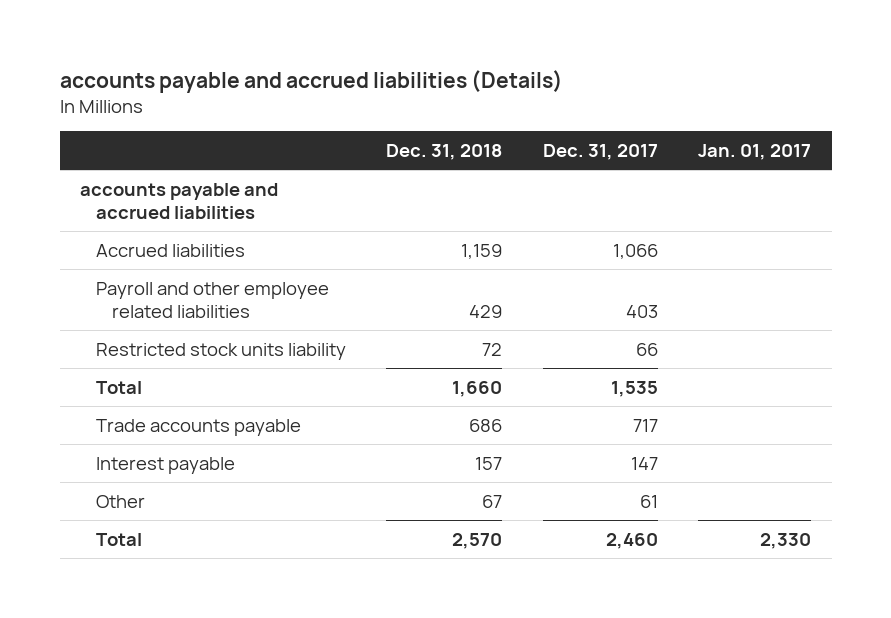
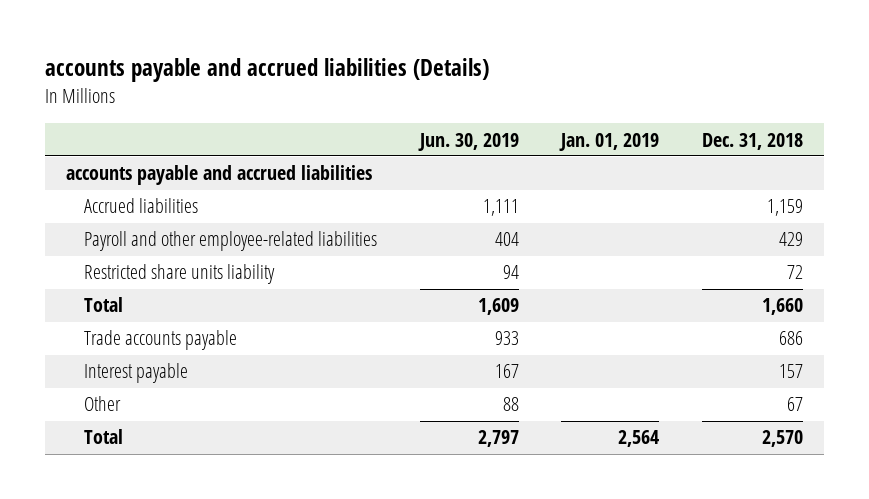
[542,143,658,160] Dec. 31, 2017 -> none
[698,143,812,160] Jan. 01, 2017 -> none
none -> [417,132,519,151] Jun. 30, 2019
none -> [559,132,660,151] Jan. 01, 2019
[95,281,329,319] Payroll and other employee related liabilities -> [84,231,378,252] Payroll and other employee-related liabilities
[95,342,346,360] Restricted stock units liability -> [84,264,276,285] Restricted share units liability

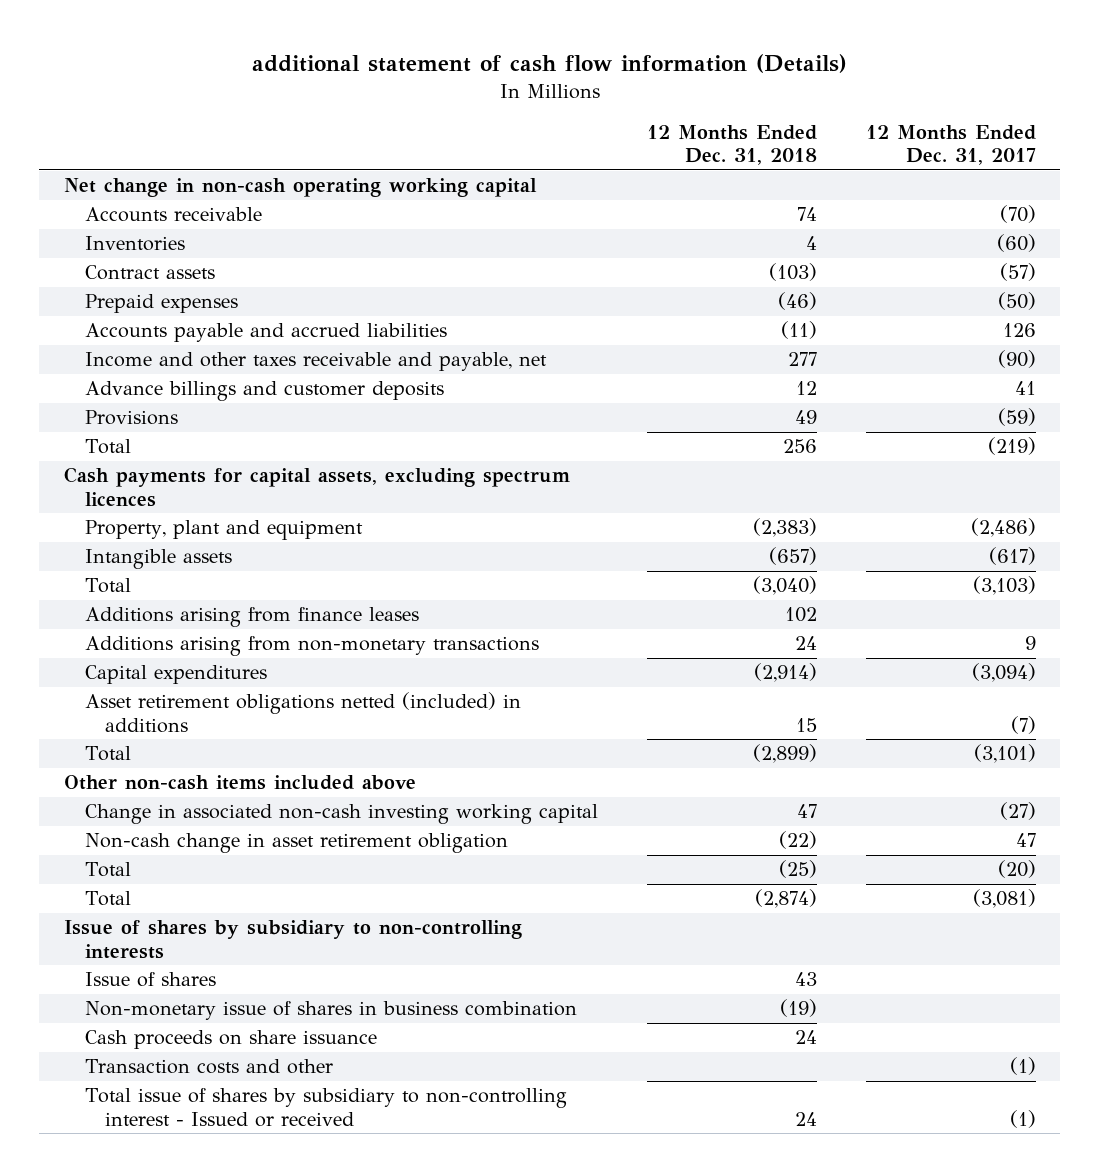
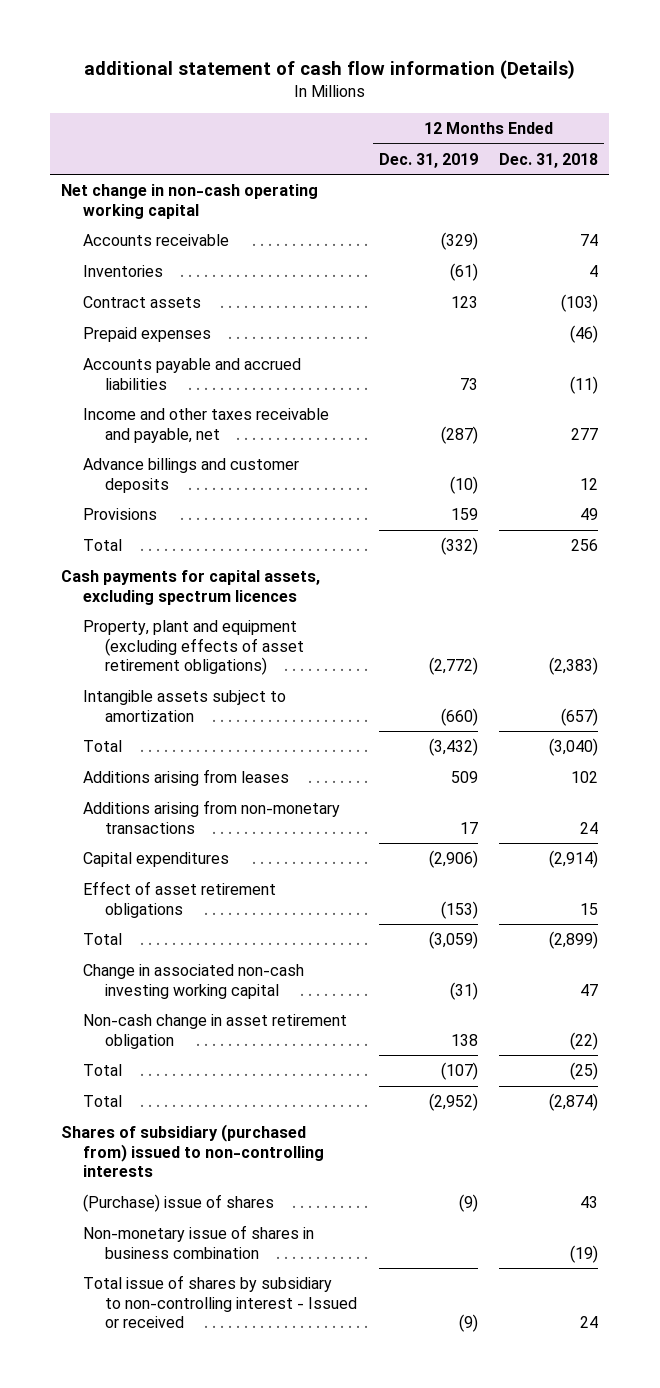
[865,124,1036,166] 12 Months Ended Dec. 31, 2017 -> none
none -> [378,152,478,168] Dec. 31, 2019
[84,520,363,541] Property, plant and equipment -> [83,620,304,676] Property, plant and equipment (excluding effects of asset retirement obligations)
[84,549,232,570] Intangible assets -> [83,690,287,722] Intangible assets subject to amortization
[84,607,419,628] Additions arising from finance leases -> [83,769,290,787] Additions arising from leases
[84,692,521,733] Asset retirement obligations netted (included) in additions -> [83,881,277,918] Effect of asset retirement obligations
[64,775,417,791] Other non-cash items included above -> none
[64,920,523,959] Issue of shares by subsidiary to non-controlling interests -> [61,1124,325,1178] Shares of subsidiary (purchased from) issued to non-controlling interests
[84,972,216,988] Issue of shares -> [83,1194,275,1213] (Purchase) issue of shares
[84,1030,377,1050] Cash proceeds on share issuance -> none
[84,1059,333,1075] Transaction costs and other -> none

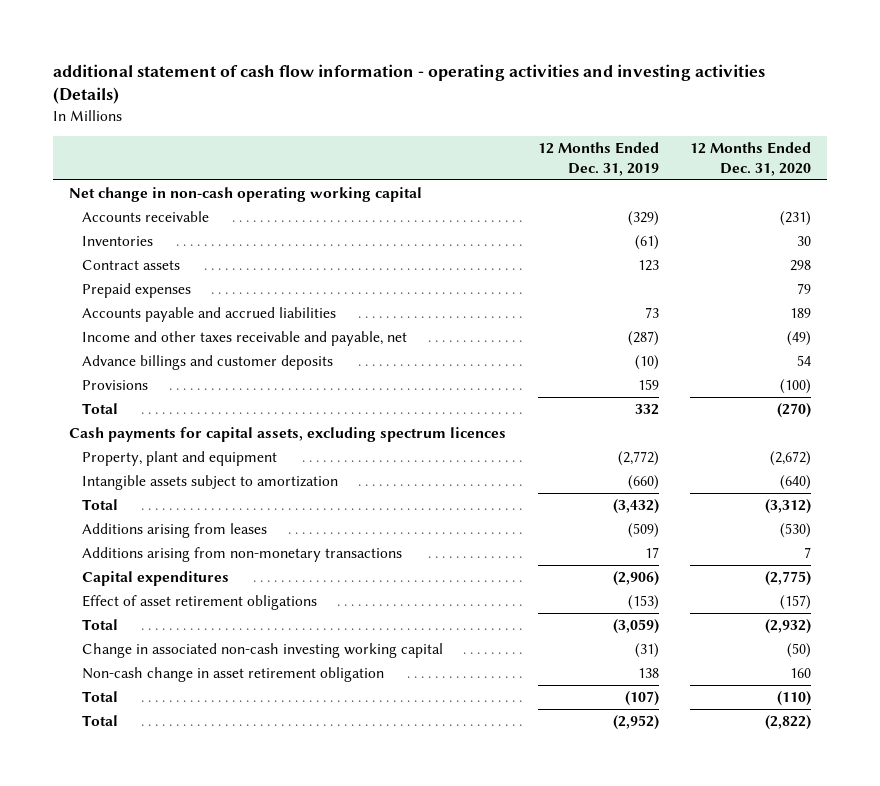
[83,60,575,80] additional statement of cash flow information (Details) -> [52,63,765,105] additional statement of cash flow information - operating activities and investing activities (Details)
[499,152,599,168] Dec. 31, 2018 -> none
none -> [690,142,812,176] 12 Months Ended Dec. 31, 2020
[440,537,478,556] (332) -> [634,403,659,415] 332
[83,620,304,676] Property, plant and equipment (excluding effects of asset retirement obligations) -> [81,450,277,466] Property, plant and equipment
[450,771,478,784] 509 -> [627,522,659,538] (509)
[61,1124,325,1178] Shares of subsidiary (purchased from) issued to non-controlling interests -> none
[83,1194,275,1213] (Purchase) issue of shares -> none
[83,1225,315,1259] Non-monetary issue of shares in business combination -> none
[83,1275,357,1329] Total issue of shares by subsidiary to non-controlling interest - Issued or received -> none

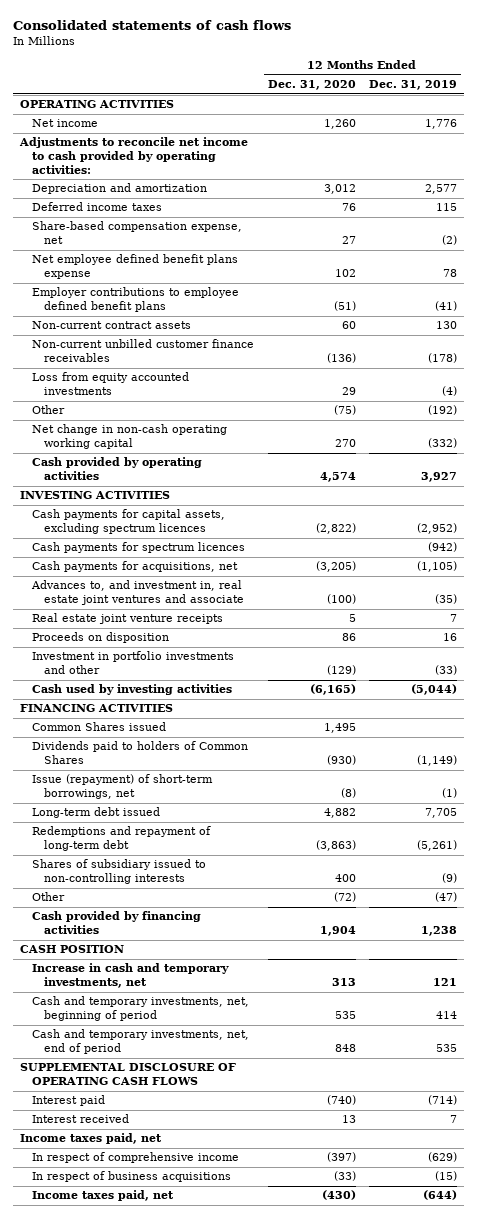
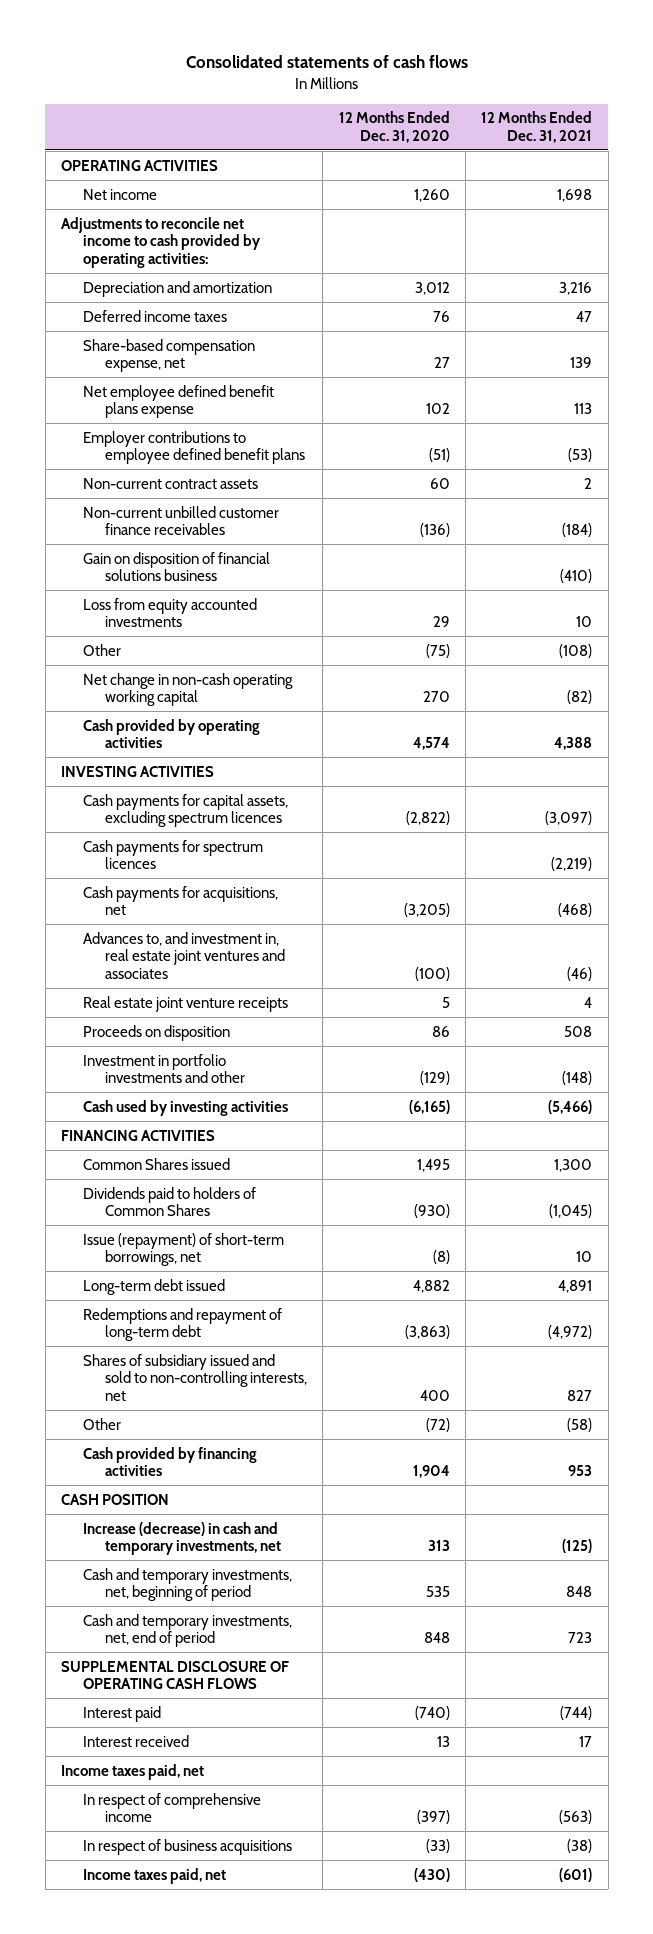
[369,80,458,91] Dec. 31, 2019 -> none
none -> [481,111,593,143] 12 Months Ended Dec. 31, 2021
none -> [82,551,270,582] Gain on disposition of financial solutions business
[30,580,245,606] Advances to, and investment in, real estate joint ventures and associate -> [82,931,285,979] Advances to, and investment in, real estate joint ventures and associates
[31,859,206,885] Shares of subsidiary issued to non-controlling interests -> [82,1353,307,1401] Shares of subsidiary issued and sold to non-controlling interests, net
[31,963,229,989] Increase in cash and temporary investments, net -> [82,1521,281,1556] Increase (decrease) in cash and temporary investments, net

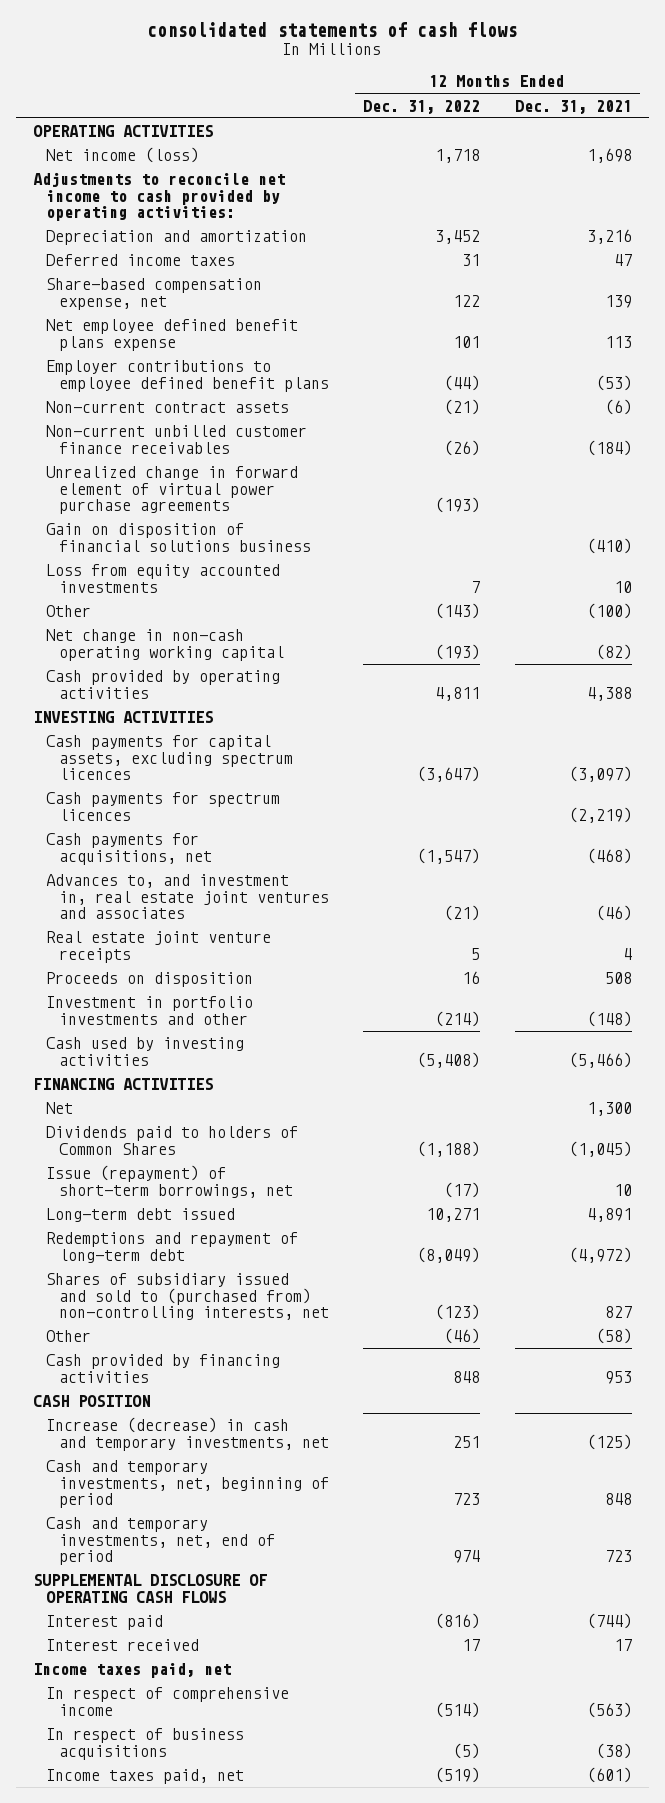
[185,55,468,69] Consolidated statements of cash flows -> [147,22,518,38] consolidated statements of cash flows
[338,111,450,143] 12 Months Ended Dec. 31, 2020 -> none
none -> [363,99,481,114] Dec. 31, 2022
[82,188,157,200] Net income -> [46,147,200,164] Net income (loss)
[584,477,593,489] 2 -> [604,399,632,416] (6)
none -> [46,466,299,515] Unrealized change in forward element of virtual power purchase agreements
[559,643,593,658] (108) -> [586,603,632,620] (100)
[82,1157,230,1170] Common Shares issued -> [46,1102,74,1115] Net
[82,1353,307,1401] Shares of subsidiary issued and sold to non-controlling interests, net -> [46,1273,329,1321] Shares of subsidiary issued and sold to (purchased from) non-controlling interests, net

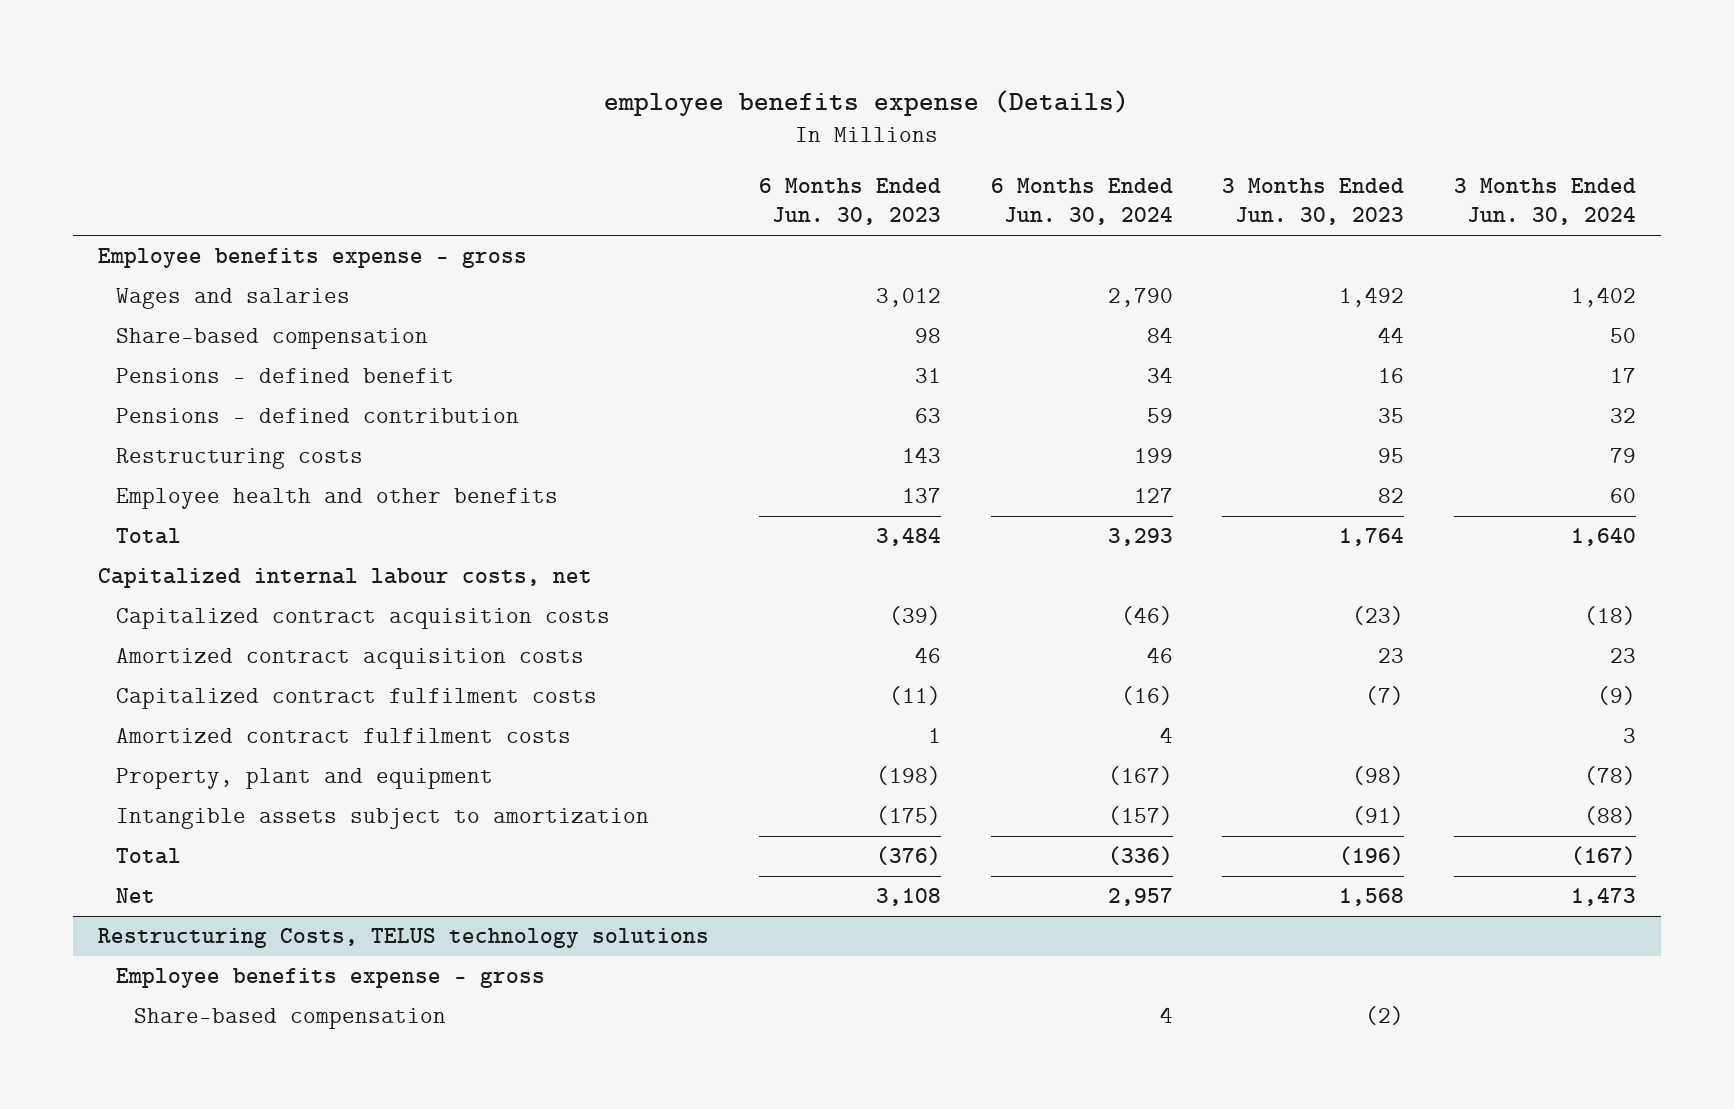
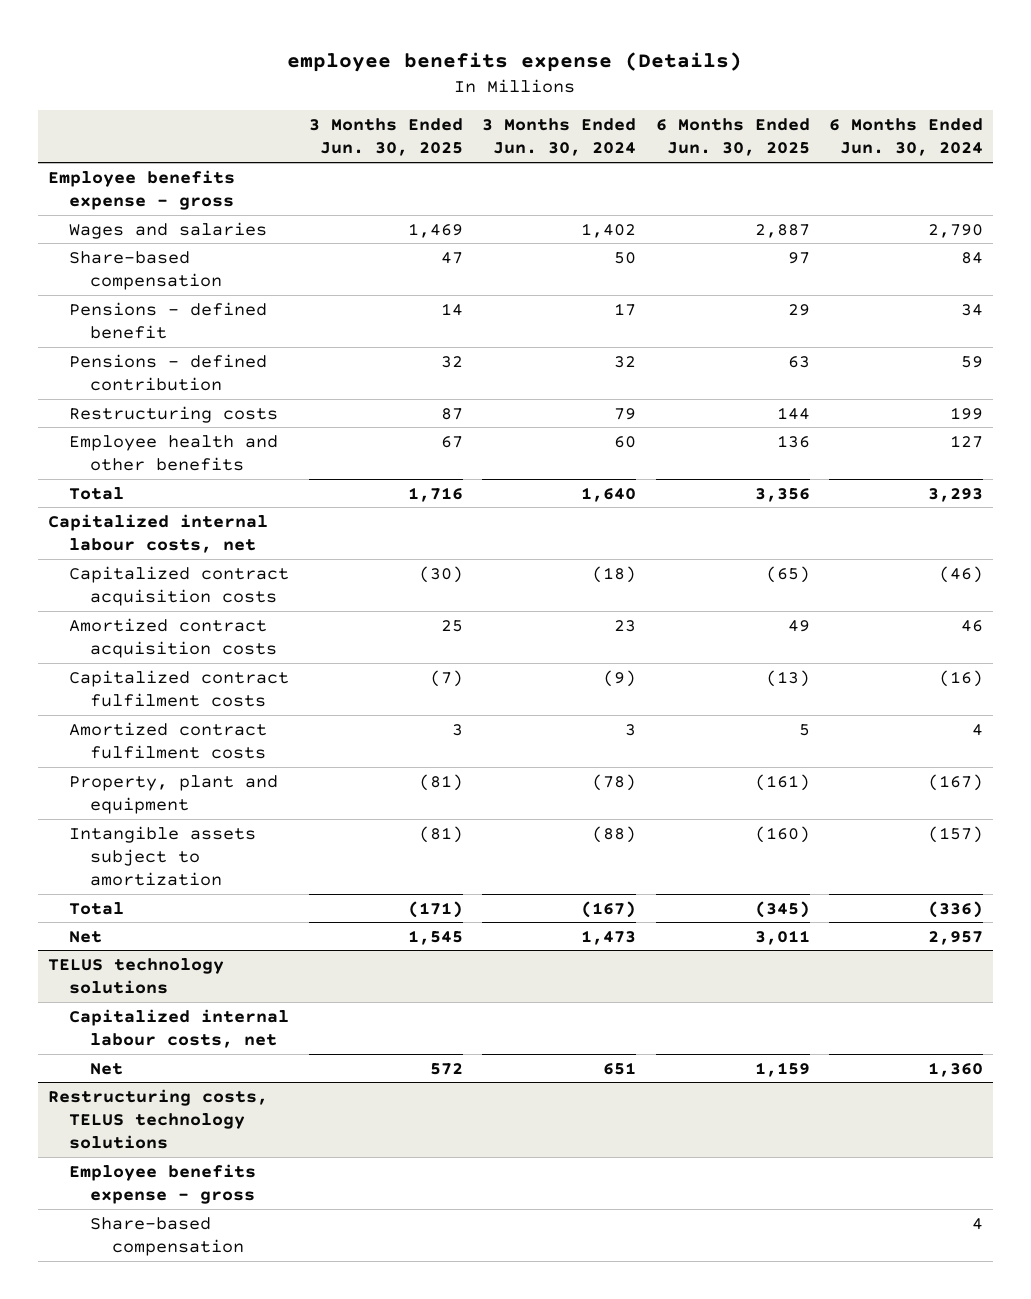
[758,178,941,226] 6 Months Ended Jun. 30, 2023 -> none
[1222,178,1405,226] 3 Months Ended Jun. 30, 2023 -> none
none -> [308,118,463,157] 3 Months Ended Jun. 30, 2025
none -> [655,118,810,157] 6 Months Ended Jun. 30, 2025
none -> [47,957,224,994] TELUS technology solutions
none -> [69,1008,290,1048] Capitalized internal labour costs, net
none -> [90,1062,124,1075] Net
[97,928,709,949] Restructuring Costs, TELUS technology solutions -> [47,1088,268,1150] Restructuring costs, TELUS technology solutions

